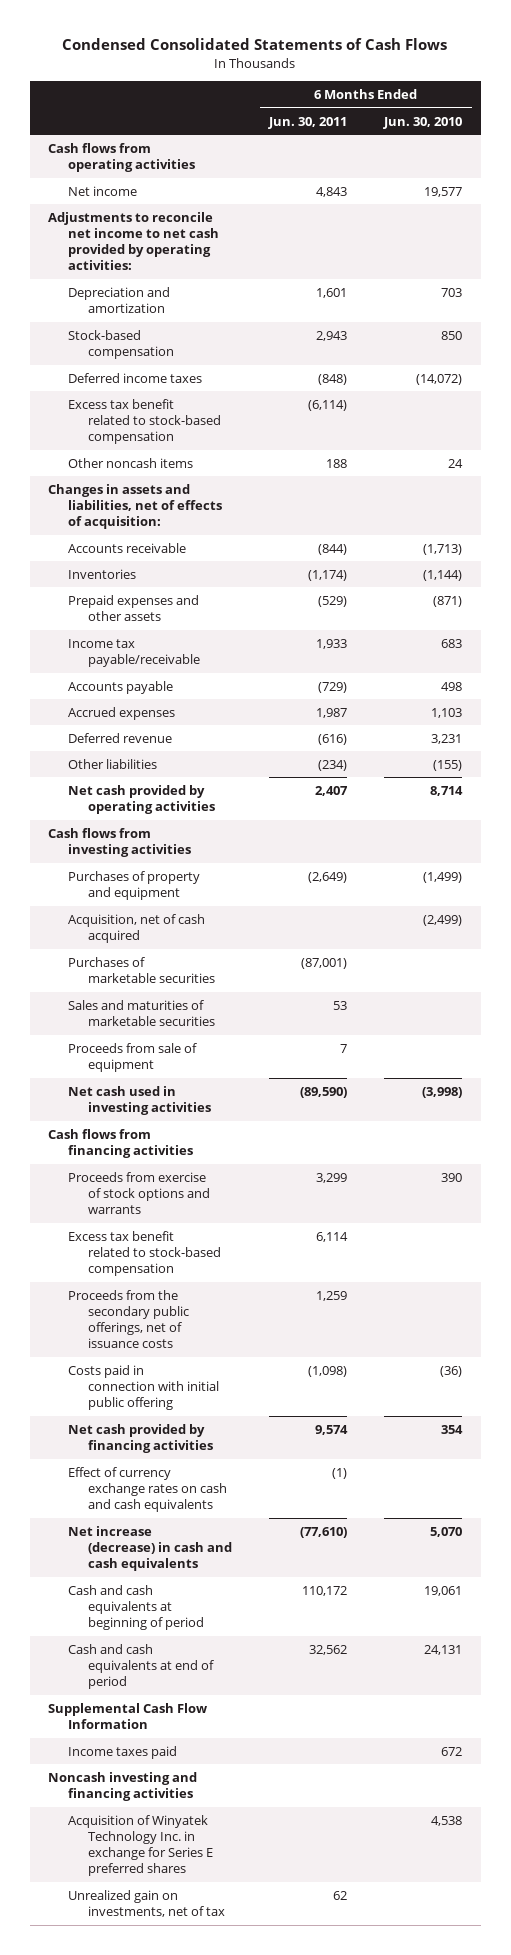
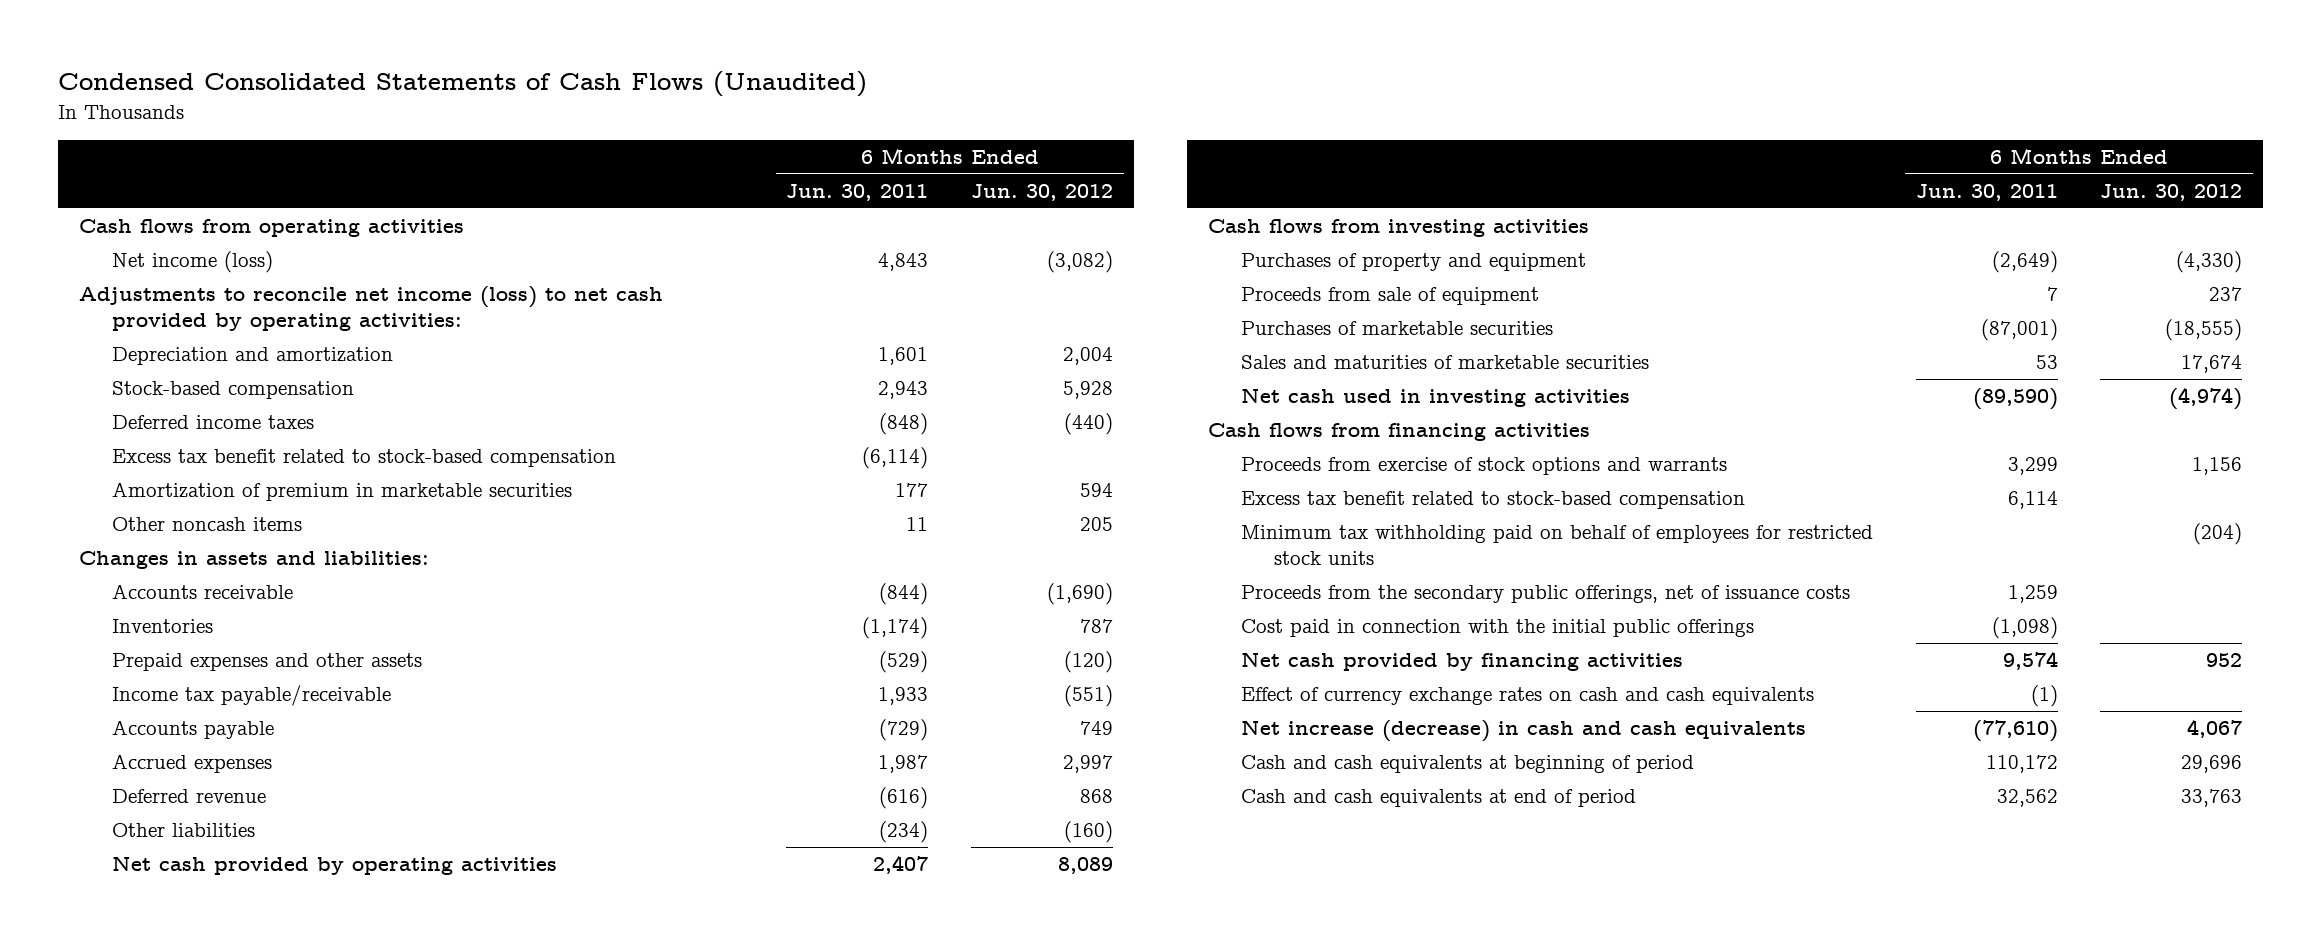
[62,38,448,51] Condensed Consolidated Statements of Cash Flows -> [57,71,867,98] Condensed Consolidated Statements of Cash Flows (Unaudited)
[383,116,463,129] Jun. 30, 2010 -> none
none -> [970,184,1113,202] Jun. 30, 2012
[68,185,138,196] Net income -> [111,251,273,274] Net income (loss)
[48,211,220,271] Adjustments to reconcile net income to net cash provided by operating activities: -> [78,286,663,331] Adjustments to reconcile net income (loss) to net cash provided by operating activities:
none -> [111,482,572,502] Amortization of premium in marketable securities
[326,458,348,468] 188 -> [906,517,929,532] 11
[48,483,223,530] Changes in assets and liabilities, net of effects of acquisition: -> [78,551,429,570] Changes in assets and liabilities:
[68,913,206,944] Acquisition, net of cash acquired -> none
[68,1042,198,1073] Proceeds from sale of equipment -> [1241,287,1540,306] Proceeds from sale of equipment
none -> [1241,525,1874,565] Minimum tax withholding paid on behalf of employees for restricted stock units
[68,1364,220,1411] Costs paid in connection with initial public offering -> [1241,619,1755,638] Cost paid in connection with the initial public offerings
[48,1702,208,1730] Supplemental Cash Flow Information -> none
[68,1745,178,1759] Income taxes paid -> none
[48,1771,198,1802] Noncash investing and financing activities -> none
[68,1814,214,1877] Acquisition of Winyatek Technology Inc. in exchange for Series E preferred shares -> none
[68,1889,226,1918] Unrealized gain on investments, net of tax -> none

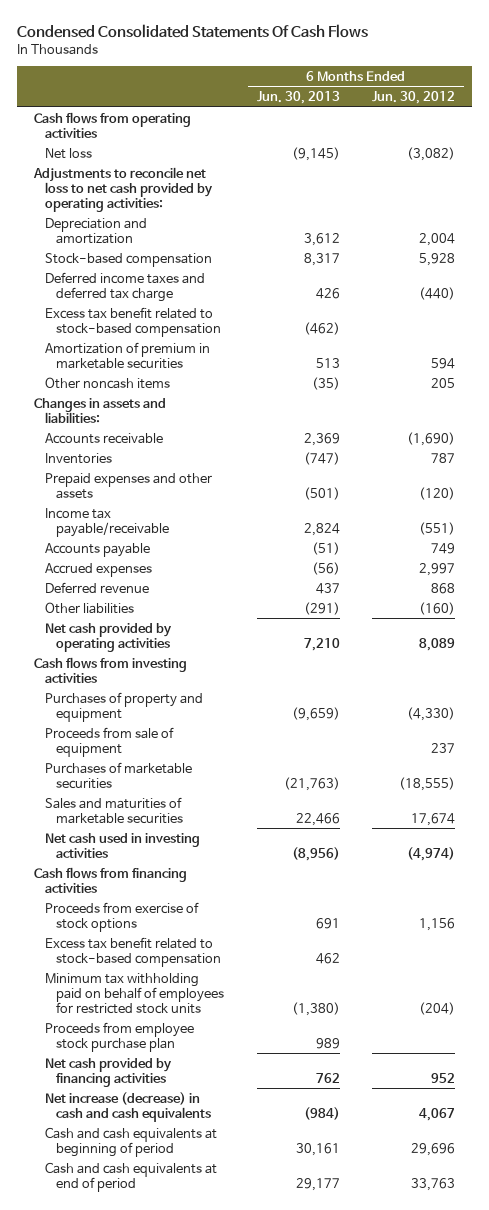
[57,71,867,98] Condensed Consolidated Statements of Cash Flows (Unaudited) -> [17,23,369,38] Condensed Consolidated Statements Of Cash Flows
[786,184,929,202] Jun. 30, 2011 -> none
none -> [256,91,340,105] Jun. 30, 2013
[111,251,273,274] Net income (loss) -> [44,147,92,159] Net loss
[78,286,663,331] Adjustments to reconcile net income (loss) to net cash provided by operating activities: -> [32,166,213,212] Adjustments to reconcile net loss to net cash provided by operating activities:
[111,415,314,430] Deferred income taxes -> [44,271,205,302] Deferred income taxes and deferred tax charge
[1241,457,1728,476] Proceeds from exercise of stock options and warrants -> [44,901,199,932] Proceeds from exercise of stock options
[1241,585,1851,604] Proceeds from the secondary public offerings, net of issuance costs -> none
[1241,619,1755,638] Cost paid in connection with the initial public offerings -> none
none -> [44,1021,194,1052] Proceeds from employee stock purchase plan
[1241,687,1815,706] Effect of currency exchange rates on cash and cash equivalents -> none

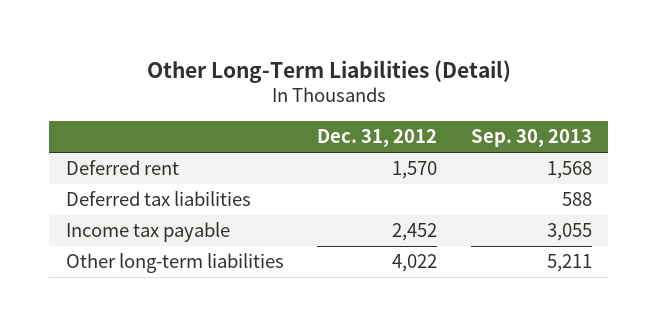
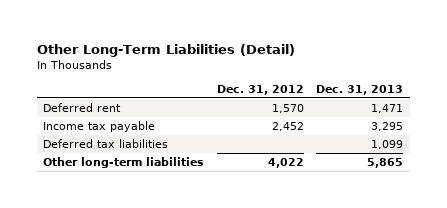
[470,129,592,148] Sep. 30, 2013 -> none
none -> [316,84,404,95] Dec. 31, 2013
[66,191,252,207] Deferred tax liabilities -> [43,139,169,149] Deferred tax liabilities

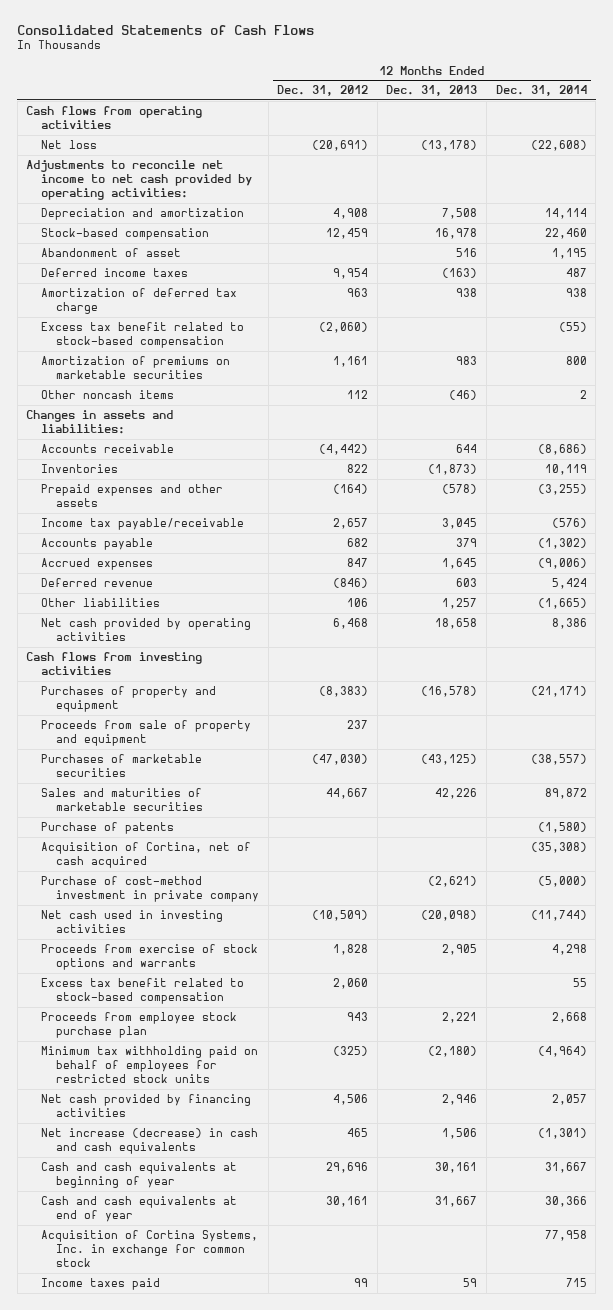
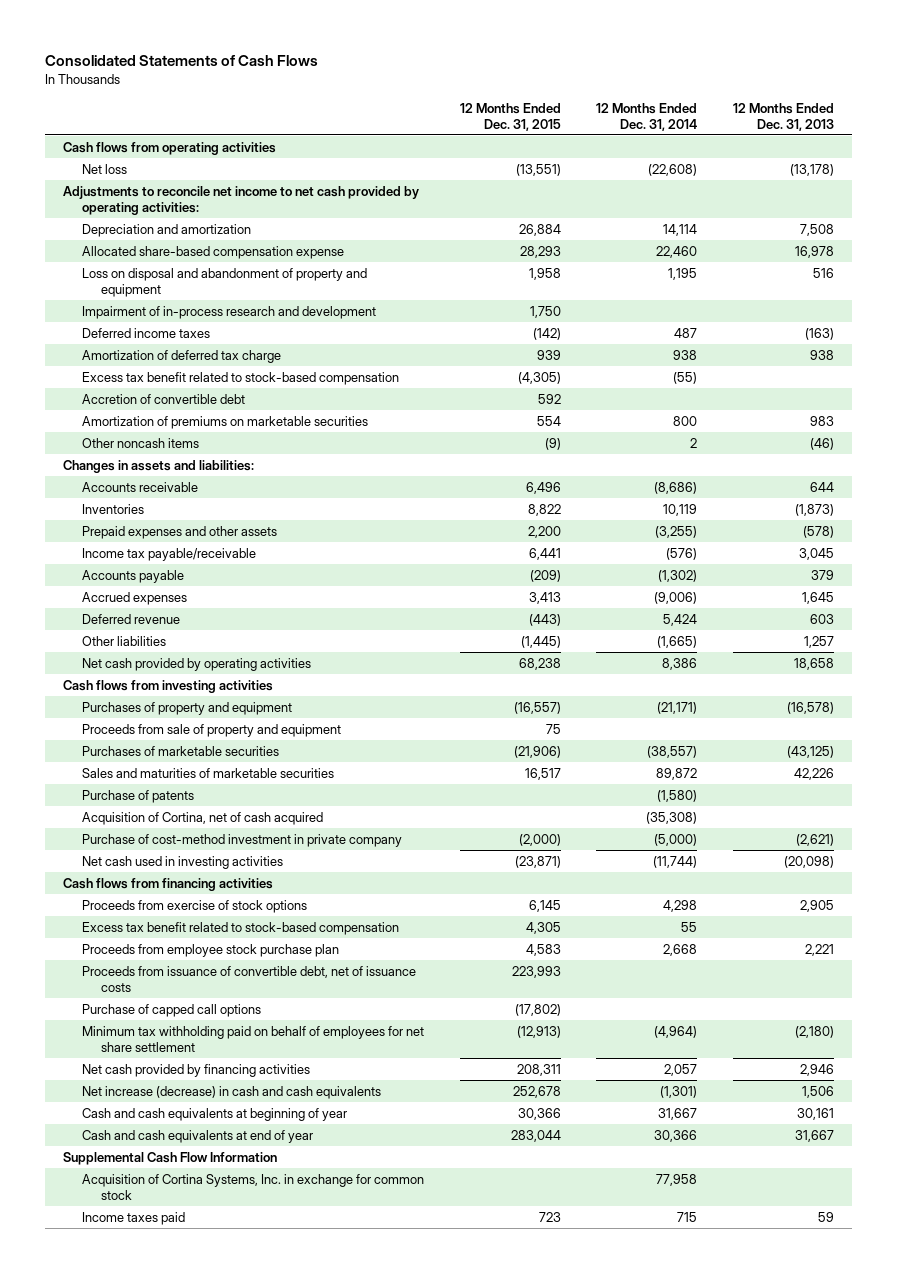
[277,85,369,97] Dec. 31, 2012 -> none
none -> [459,102,561,131] 12 Months Ended Dec. 31, 2015
[41,228,210,241] Stock-based compensation -> [82,245,345,259] Allocated share-based compensation expense
[41,248,182,258] Abandonment of asset -> [82,267,368,297] Loss on disposal and abandonment of property and equipment
none -> [82,305,377,319] Impairment of in-process research and development
none -> [82,393,246,404] Accretion of convertible debt
none -> [63,877,274,891] Cash flows from financing activities
[41,944,259,971] Proceeds from exercise of stock options and warrants -> [82,899,308,913] Proceeds from exercise of stock options
none -> [82,965,417,992] Proceeds from issuance of convertible debt, net of issuance costs
none -> [82,1003,262,1017] Purchase of capped call options
[41,1046,259,1084] Minimum tax withholding paid on behalf of employees for restricted stock units -> [82,1025,425,1052] Minimum tax withholding paid on behalf of employees for net share settlement
none -> [63,1151,278,1165] Supplemental Cash Flow Information

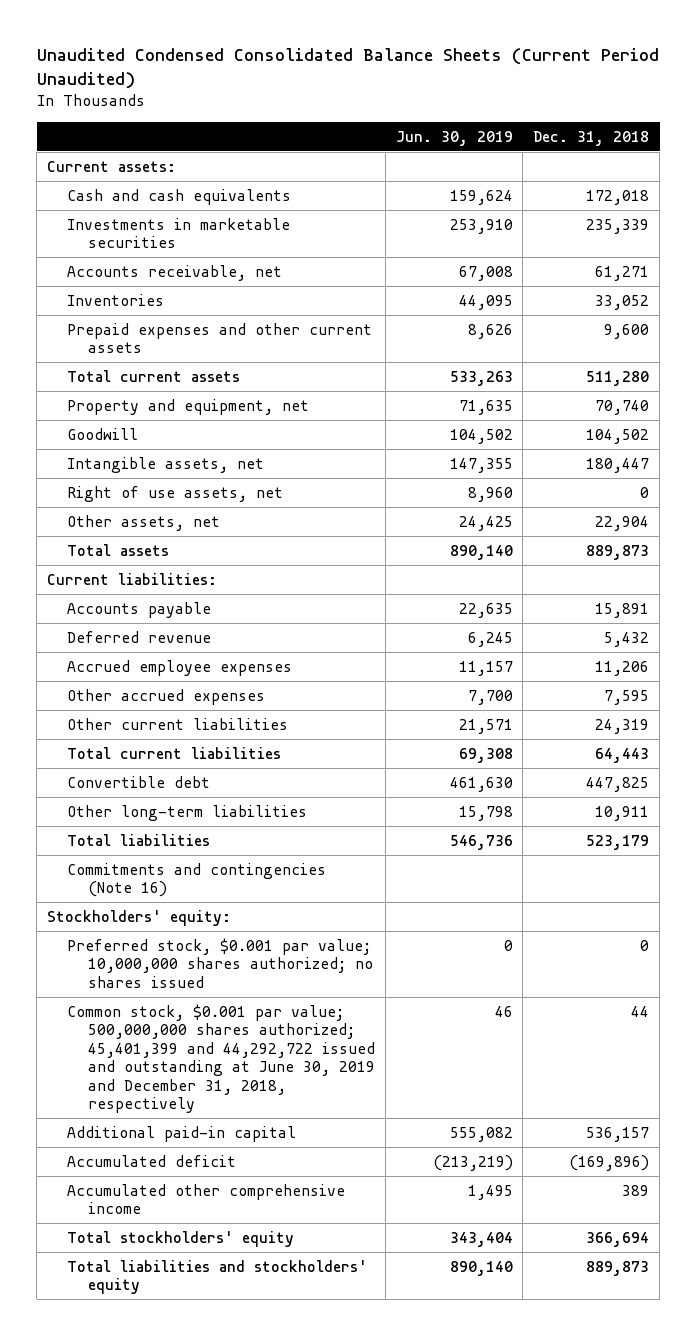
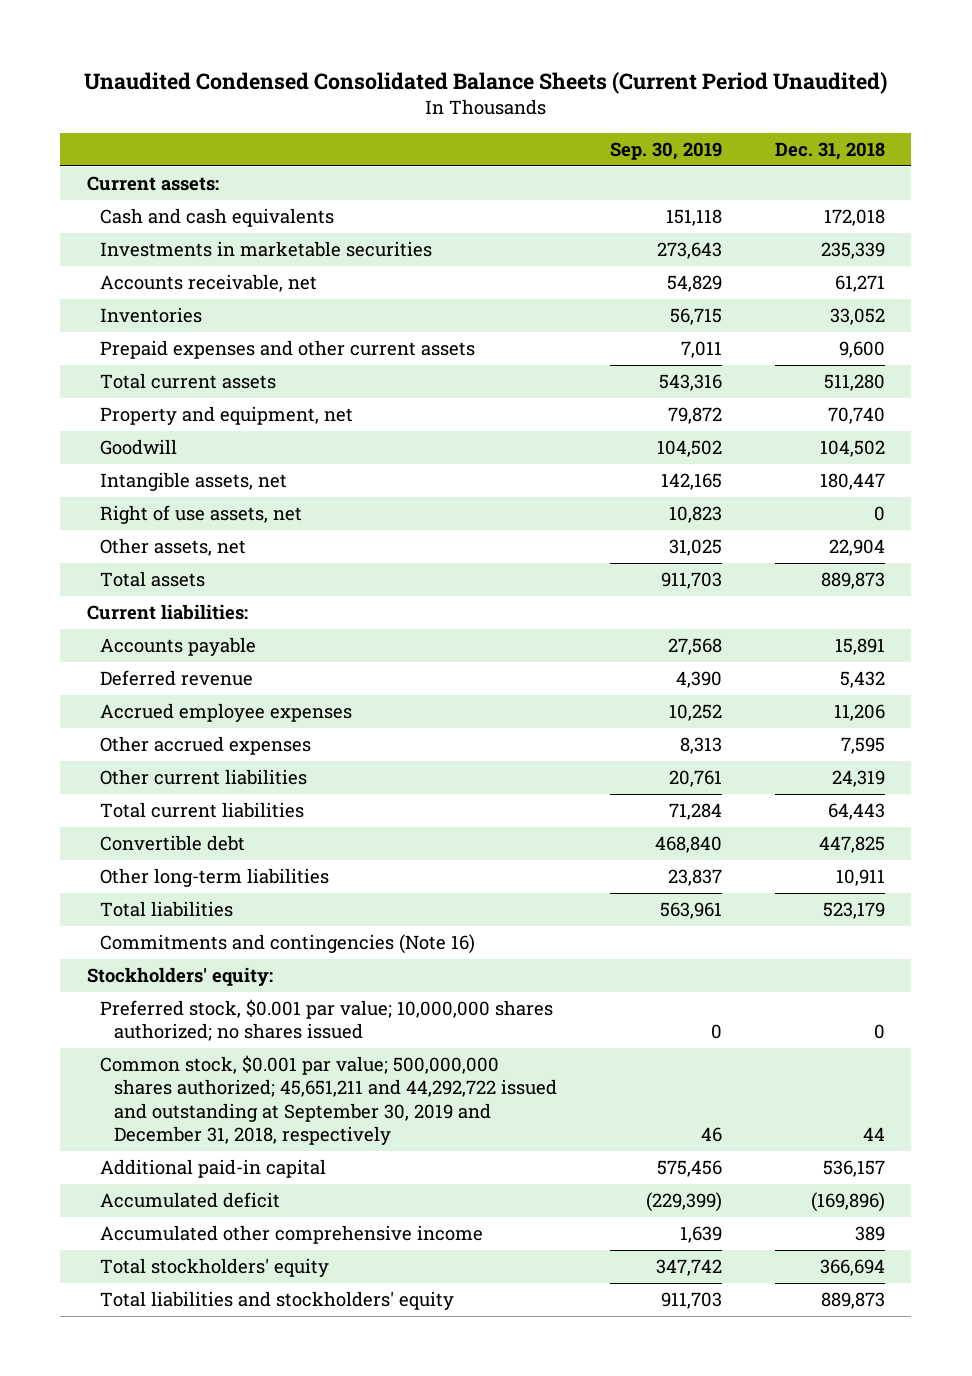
[395,130,513,146] Jun. 30, 2019 -> none
none -> [609,141,722,160] Sep. 30, 2019
[67,1003,376,1114] Common stock, $0.001 par value; 500,000,000 shares authorized; 45,401,399 and 44,292,722 issued and outstanding at June 30, 2019 and December 31, 2018, respectively -> [100,1055,557,1146] Common stock, $0.001 par value; 500,000,000 shares authorized; 45,651,211 and 44,292,722 issued and outstanding at September 30, 2019 and December 31, 2018, respectively

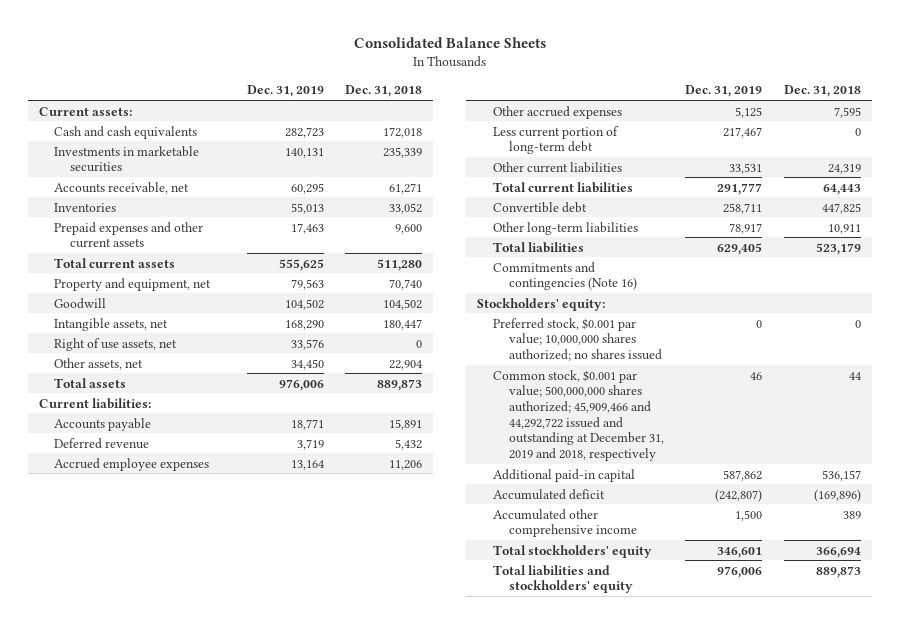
[83,72,887,95] Unaudited Condensed Consolidated Balance Sheets (Current Period Unaudited) -> [353,37,546,49] Consolidated Balance Sheets
[609,141,722,160] Sep. 30, 2019 -> none
none -> [246,85,324,98] Dec. 31, 2019
none -> [493,125,620,155] Less current portion of long-term debt
[100,1055,557,1146] Common stock, $0.001 par value; 500,000,000 shares authorized; 45,651,211 and 44,292,722 issued and outstanding at September 30, 2019 and December 31, 2018, respectively -> [493,369,664,462] Common stock, $0.001 par value; 500,000,000 shares authorized; 45,909,466 and 44,292,722 issued and outstanding at December 31, 2019 and 2018, respectively

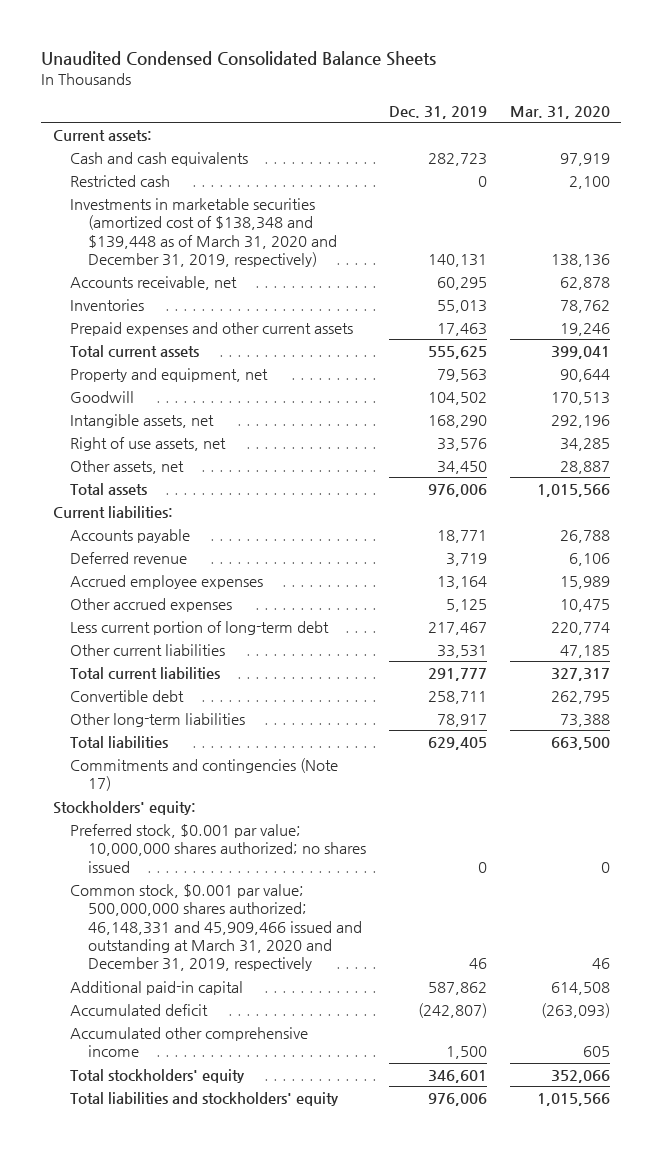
[353,37,546,49] Consolidated Balance Sheets -> [41,51,437,67] Unaudited Condensed Consolidated Balance Sheets
[345,85,423,98] Dec. 31, 2018 -> none
none -> [509,105,610,119] Mar. 31, 2020
none -> [70,174,171,187] Restricted cash
[54,145,200,173] Investments in marketable securities -> [70,197,337,267] Investments in marketable securities (amortized cost of $138,348 and $139,448 as of March 31, 2020 and December 31, 2019, respectively)
[493,261,637,291] Commitments and contingencies (Note 16) -> [70,757,339,792] Commitments and contingencies (Note 17)
[493,369,664,462] Common stock, $0.001 par value; 500,000,000 shares authorized; 45,909,466 and 44,292,722 issued and outstanding at December 31, 2019 and 2018, respectively -> [70,883,362,972] Common stock, $0.001 par value; 500,000,000 shares authorized; 46,148,331 and 45,909,466 issued and outstanding at March 31, 2020 and December 31, 2019, respectively

